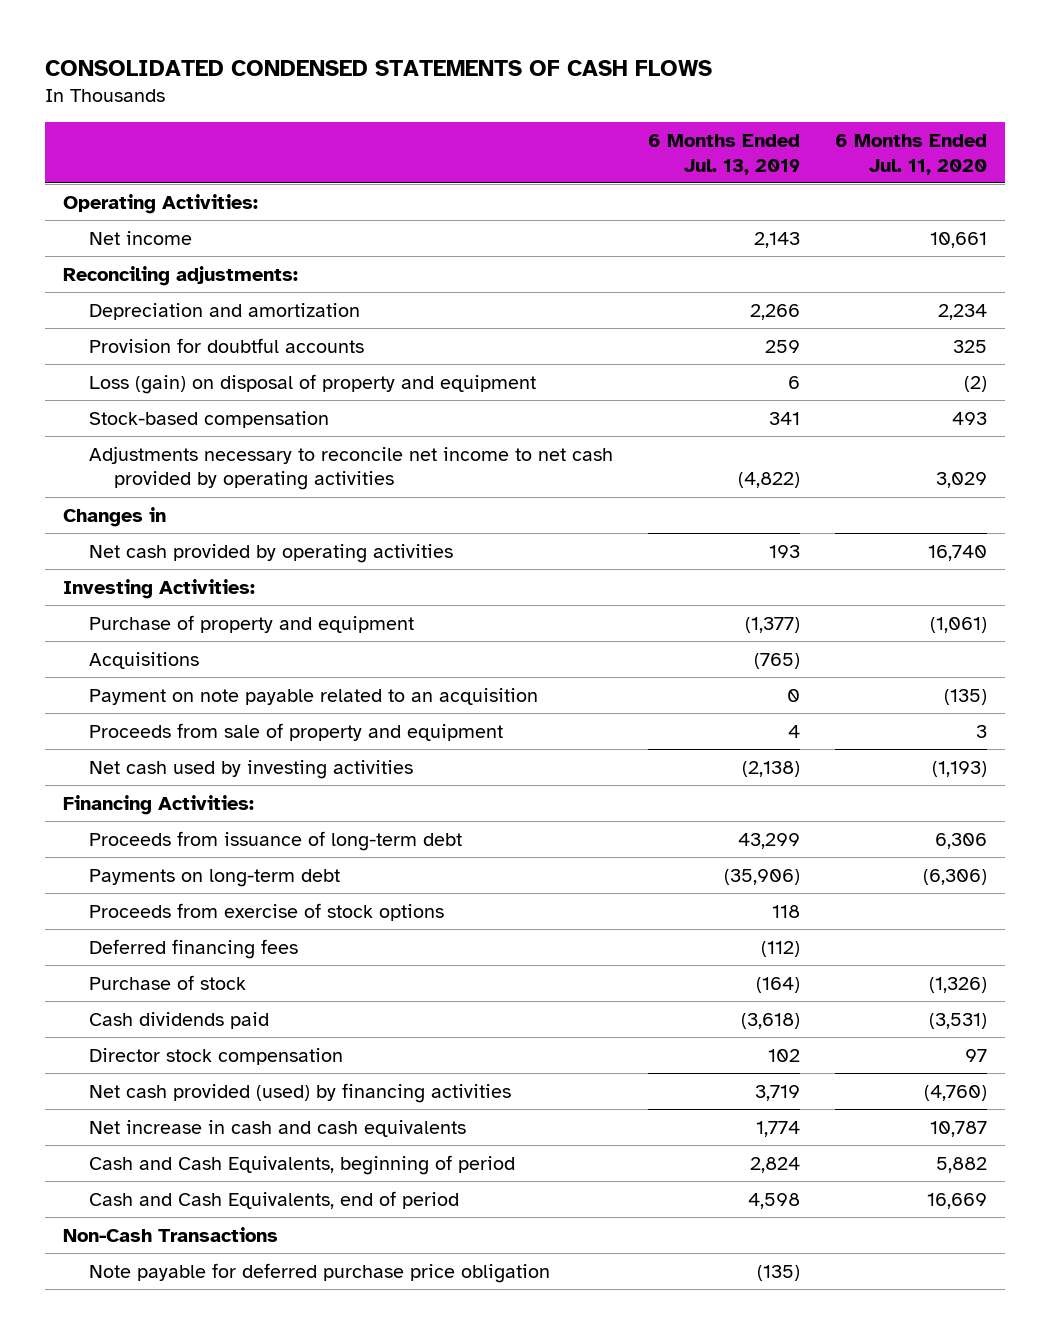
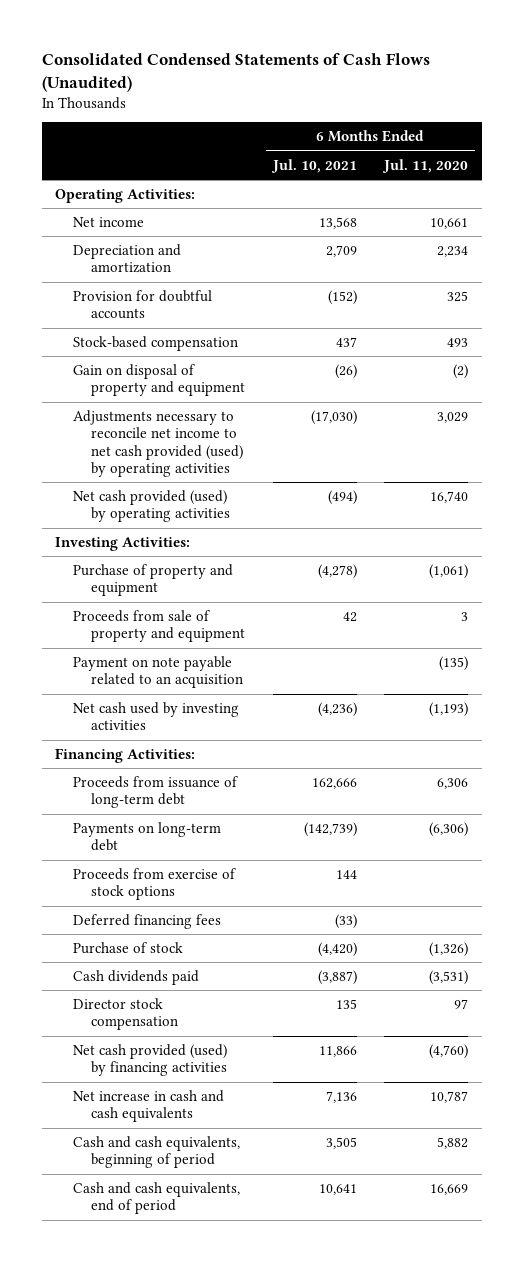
[45,59,713,76] CONSOLIDATED CONDENSED STATEMENTS OF CASH FLOWS -> [41,52,430,92] Consolidated Condensed Statements of Cash Flows (Unaudited)
[647,133,800,175] 6 Months Ended Jul. 13, 2019 -> none
none -> [270,158,357,173] Jul. 10, 2021
[63,265,299,286] Reconciling adjustments: -> none
[88,373,536,394] Loss (gain) on disposal of property and equipment -> none
[63,506,167,527] Changes in -> none
none -> [73,364,246,397] Gain on disposal of property and equipment
[88,445,613,491] Adjustments necessary to reconcile net income to net cash provided by operating activities -> [73,410,244,477] Adjustments necessary to reconcile net income to net cash provided (used) by operating activities
[88,543,453,563] Net cash provided by operating activities -> [73,490,231,523] Net cash provided (used) by operating activities
[88,651,199,669] Acquisitions -> none
[88,687,538,705] Payment on note payable related to an acquisition -> [73,656,244,689] Payment on note payable related to an acquisition
[63,1226,279,1242] Non-Cash Transactions -> none
[88,1262,550,1283] Note payable for deferred purchase price obligation -> none
[88,1154,515,1175] Cash and Cash Equivalents, beginning of period -> [73,1136,241,1169] Cash and cash equivalents, beginning of period
[88,1190,459,1209] Cash and Cash Equivalents, end of period -> [73,1182,241,1215] Cash and cash equivalents, end of period

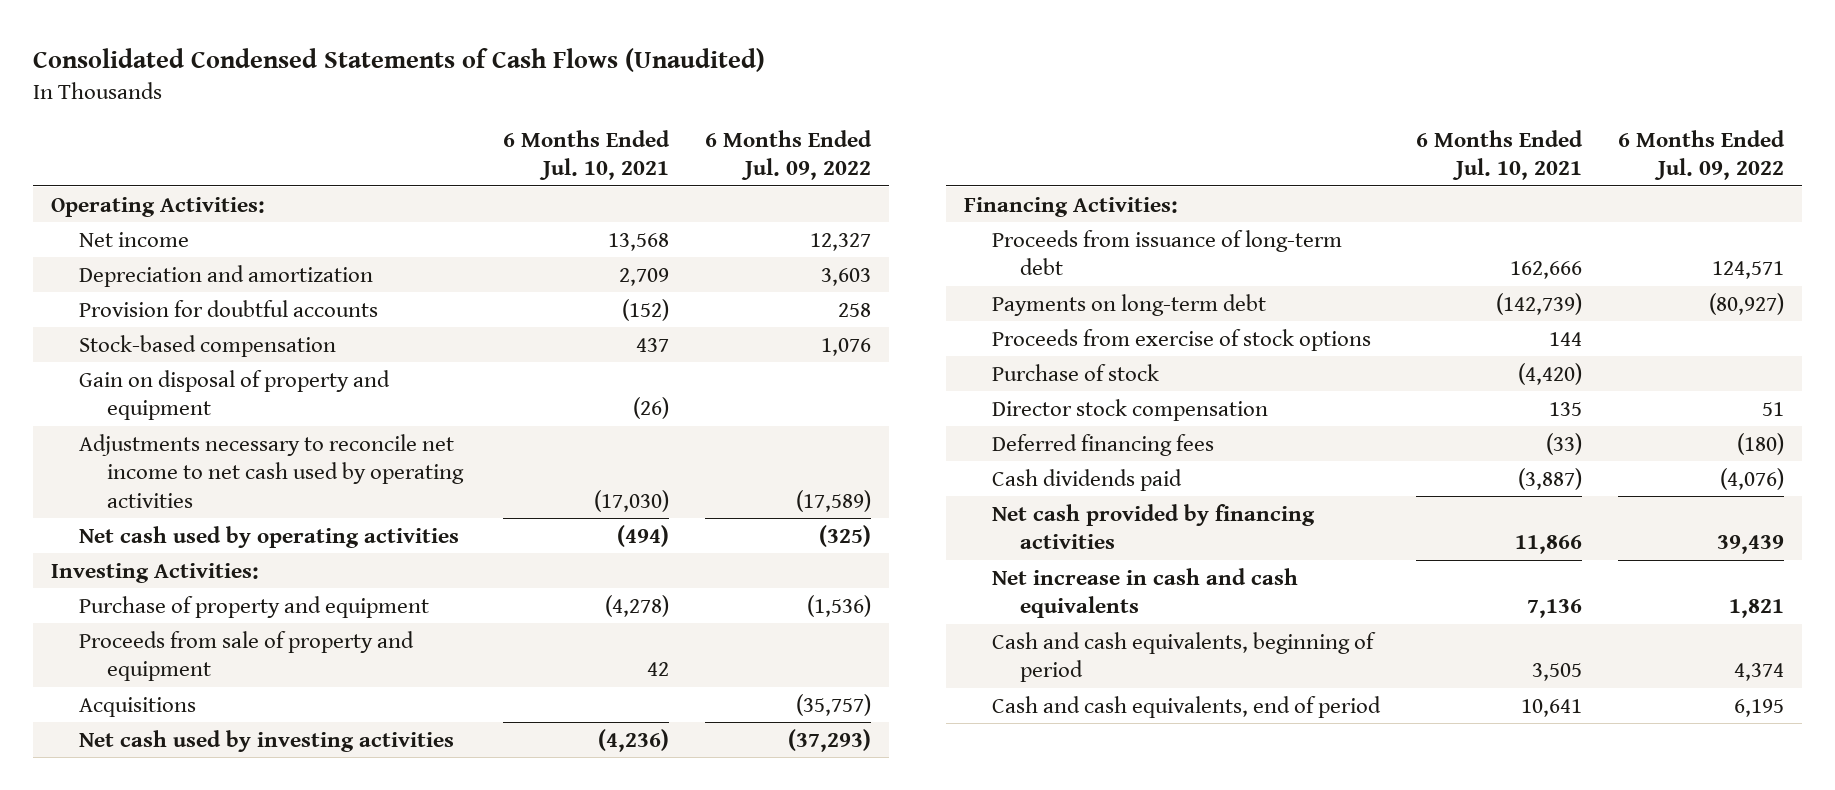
[381,158,468,173] Jul. 11, 2020 -> none
none -> [704,129,872,181] 6 Months Ended Jul. 09, 2022
[73,410,244,477] Adjustments necessary to reconcile net income to net cash provided (used) by operating activities -> [79,433,464,508] Adjustments necessary to reconcile net income to net cash used by operating activities
[73,490,231,523] Net cash provided (used) by operating activities -> [79,525,460,548] Net cash used by operating activities
[73,656,244,689] Payment on note payable related to an acquisition -> none
none -> [79,696,197,717] Acquisitions
[73,914,222,930] Deferred financing fees -> [991,433,1214,456] Deferred financing fees
[73,970,200,986] Cash dividends paid -> [991,468,1182,491] Cash dividends paid
[73,1044,228,1077] Net cash provided (used) by financing activities -> [991,503,1315,550] Net cash provided by financing activities

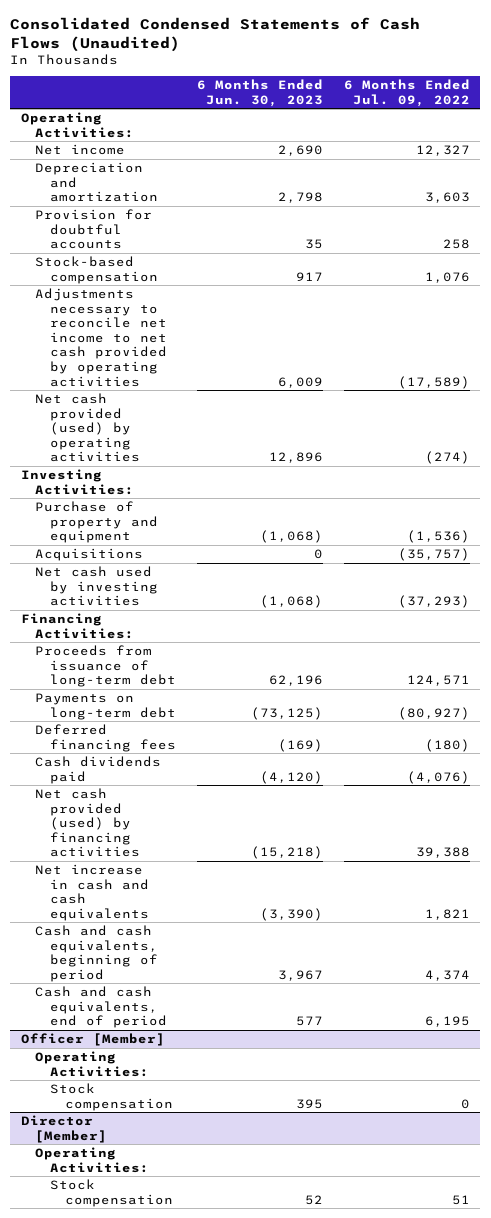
[502,129,670,181] 6 Months Ended Jul. 10, 2021 -> none
none -> [196,79,323,107] 6 Months Ended Jun. 30, 2023
[79,369,391,421] Gain on disposal of property and equipment -> none
[79,433,464,508] Adjustments necessary to reconcile net income to net cash used by operating activities -> [35,288,168,387] Adjustments necessary to reconcile net income to net cash provided by operating activities
[79,525,460,548] Net cash used by operating activities -> [35,393,141,463] Net cash provided (used) by operating activities
[818,524,871,547] (325) -> [424,451,470,465] (274)
[79,630,415,682] Proceeds from sale of property and equipment -> none
[991,328,1371,351] Proceeds from exercise of stock options -> none
[991,363,1159,381] Purchase of stock -> none
[991,398,1268,421] Director stock compensation -> none
[991,503,1315,550] Net cash provided by financing activities -> [35,788,141,858] Net cash provided (used) by financing activities
[1716,535,1784,555] 39,439 -> [415,847,470,859] 39,388
none -> [20,1033,165,1047] Officer [Member]
none -> [35,1051,150,1077] Operating Activities:
none -> [50,1083,173,1111] Stock compensation
none -> [20,1115,108,1143] Director [Member]
none -> [35,1147,150,1173] Operating Activities:
none -> [50,1179,173,1207] Stock compensation

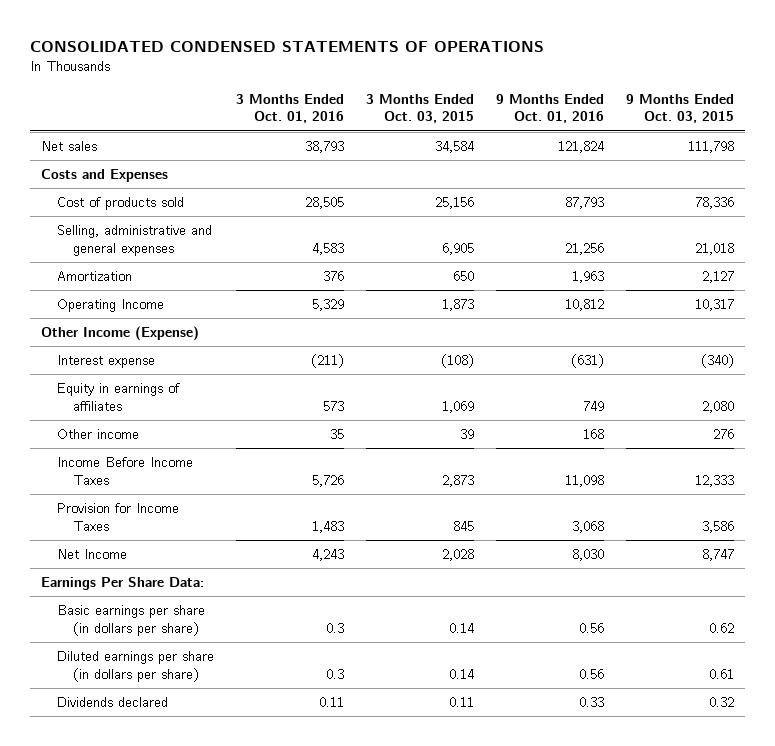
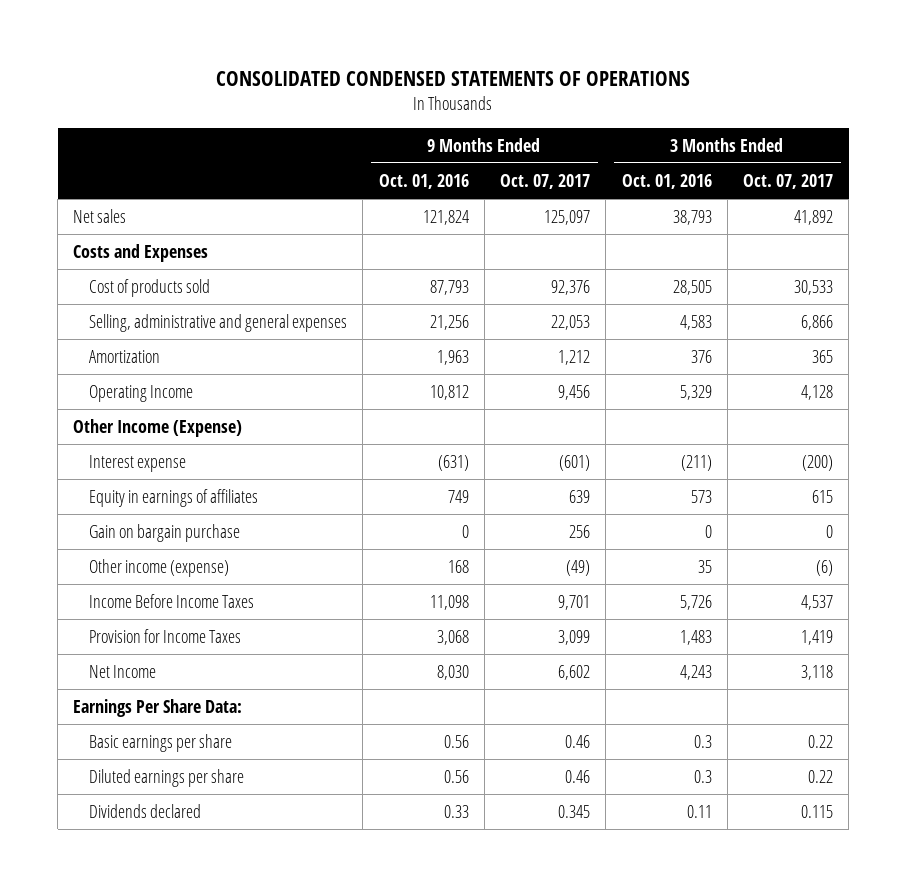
[366,93,475,124] 3 Months Ended Oct. 03, 2015 -> none
[626,93,735,124] 9 Months Ended Oct. 03, 2015 -> none
none -> [500,173,591,189] Oct. 07, 2017
none -> [742,173,833,189] Oct. 07, 2017
none -> [89,523,241,542] Gain on bargain purchase
[57,428,140,439] Other income -> [89,558,230,577] Other income (expense)
[57,604,206,636] Basic earnings per share (in dollars per share) -> [89,733,233,752] Basic earnings per share
[57,650,215,682] Diluted earnings per share (in dollars per share) -> [89,768,245,787] Diluted earnings per share

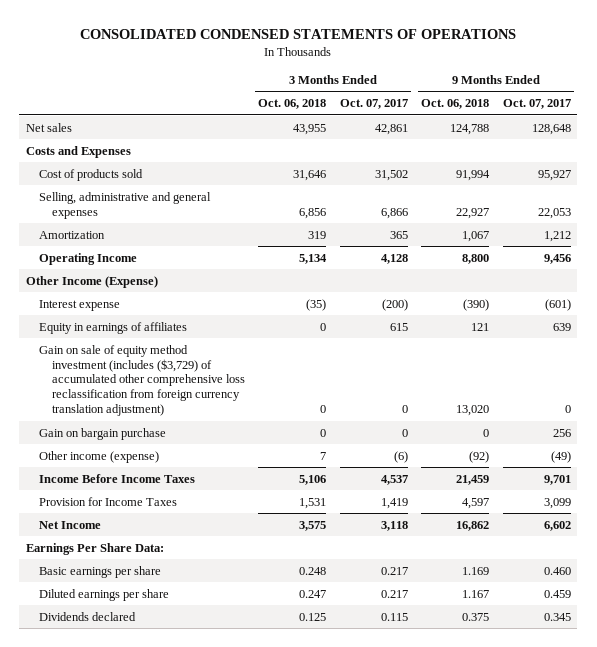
[378,173,469,189] Oct. 01, 2016 -> none
[621,173,712,189] Oct. 01, 2016 -> none
none -> [258,99,327,110] Oct. 06, 2018
none -> [421,99,490,110] Oct. 06, 2018
[544,209,591,225] 125,097 -> [531,123,571,135] 128,648
[793,209,833,225] 41,892 -> [374,123,408,135] 42,861
[551,279,591,295] 92,376 -> [537,169,571,181] 95,927
[793,279,833,295] 30,533 -> [374,169,408,181] 31,502
none -> [38,344,245,417] Gain on sale of equity method investment (includes ($3,729) of accumulated other comprehensive loss reclassification from foreign currency translation adjustment)
[565,734,591,748] 0.46 -> [543,566,571,575] 0.460
[807,734,833,748] 0.22 -> [380,566,408,575] 0.217
[565,769,591,783] 0.46 -> [543,589,571,598] 0.459
[807,769,833,783] 0.22 -> [380,589,408,598] 0.217

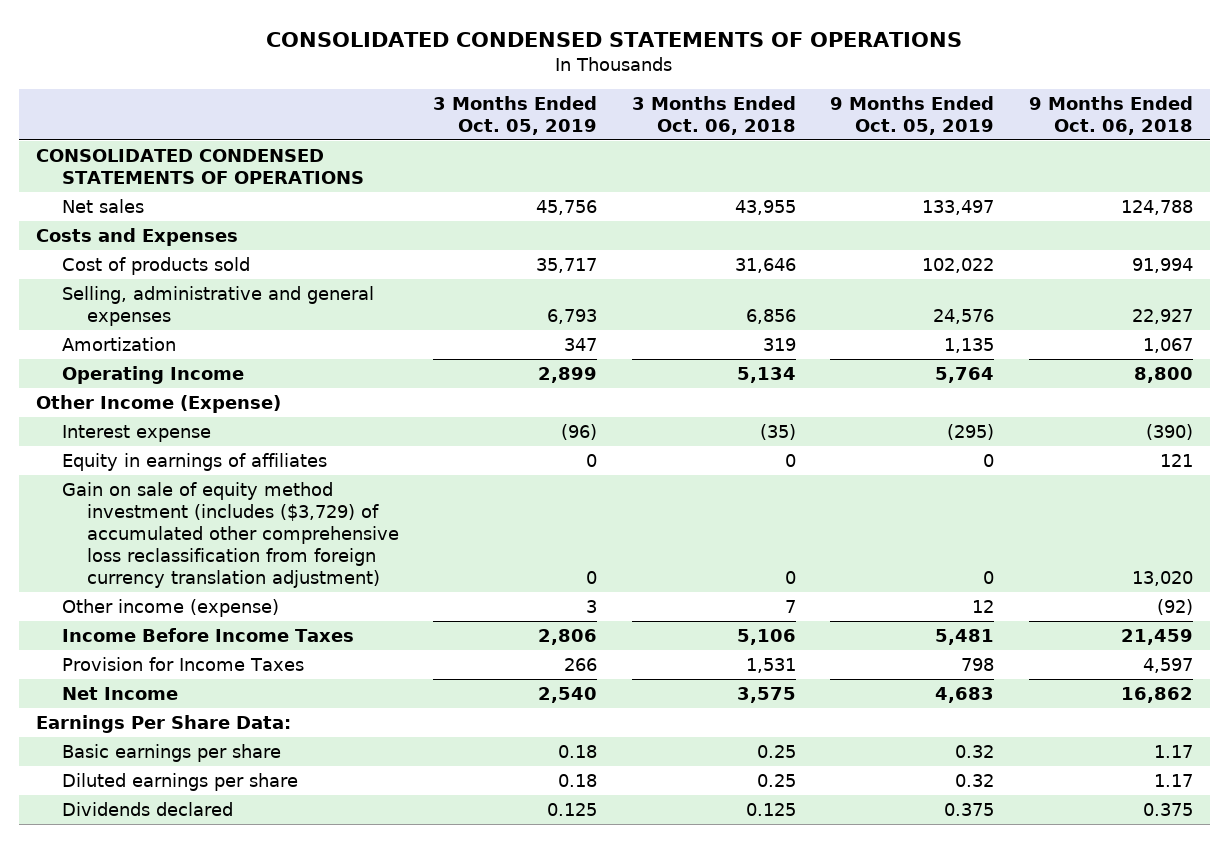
[339,99,408,110] Oct. 07, 2017 -> none
[502,99,571,110] Oct. 07, 2017 -> none
none -> [433,96,598,135] 3 Months Ended Oct. 05, 2019
none -> [830,96,995,135] 9 Months Ended Oct. 05, 2019
none -> [36,149,364,184] CONSOLIDATED CONDENSED STATEMENTS OF OPERATIONS
[38,427,166,440] Gain on bargain purchase -> none
[299,566,327,575] 0.248 -> [756,745,796,759] 0.25
[462,566,490,575] 1.169 -> [1153,745,1193,759] 1.17
[299,589,327,598] 0.247 -> [756,774,796,788] 0.25
[462,589,490,598] 1.167 -> [1153,774,1193,788] 1.17

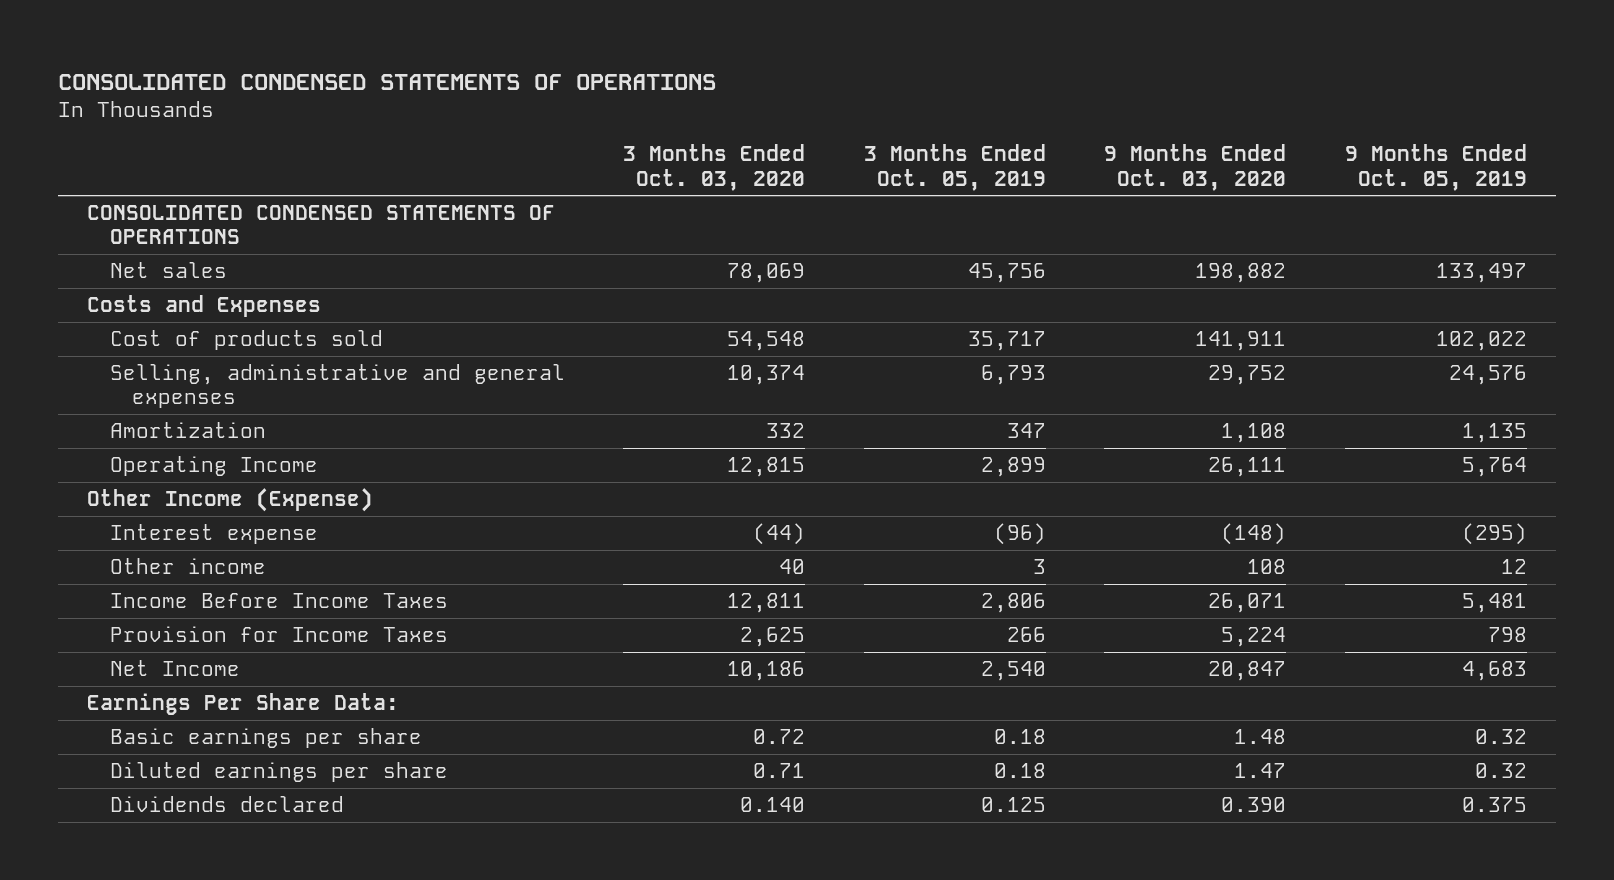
[631,96,796,135] 3 Months Ended Oct. 06, 2018 -> none
[1028,96,1193,135] 9 Months Ended Oct. 06, 2018 -> none
none -> [623,144,806,191] 3 Months Ended Oct. 03, 2020
none -> [1104,144,1287,191] 9 Months Ended Oct. 03, 2020
[61,453,327,472] Equity in earnings of affiliates -> none
[61,482,399,588] Gain on sale of equity method investment (includes ($3,729) of accumulated other comprehensive loss reclassification from foreign currency translation adjustment) -> none
[61,599,279,618] Other income (expense) -> [109,557,266,574] Other income

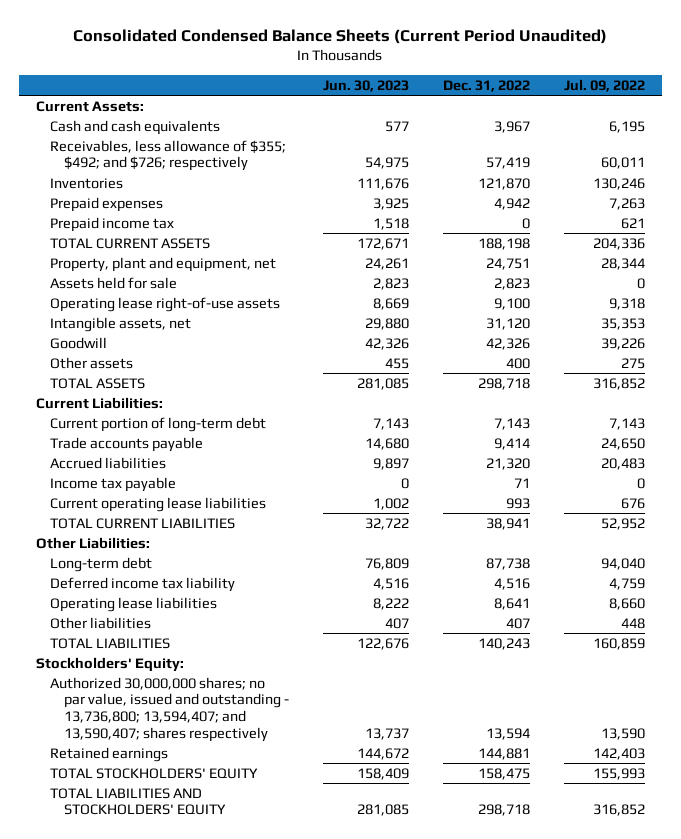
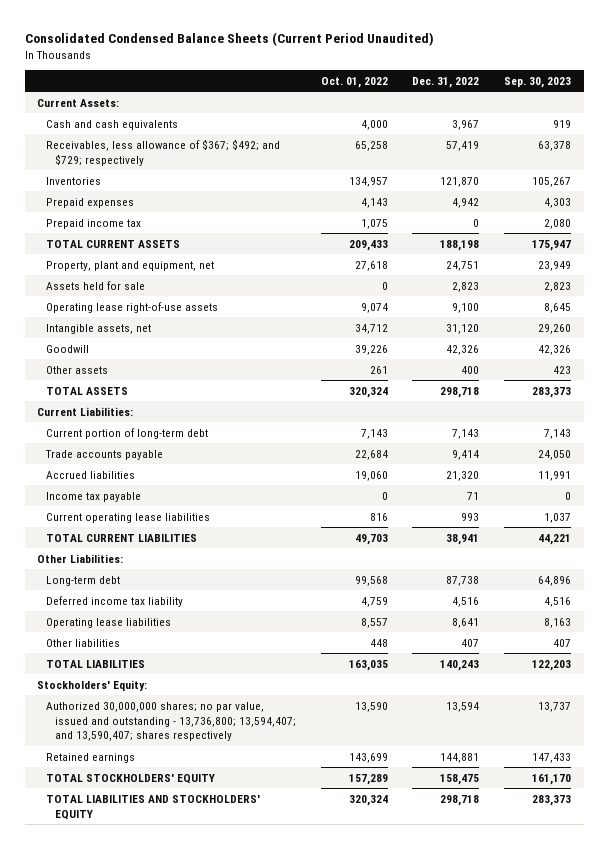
[322,79,409,92] Jun. 30, 2023 -> none
[564,78,646,92] Jul. 09, 2022 -> none
none -> [320,76,388,88] Oct. 01, 2022
none -> [504,76,572,88] Sep. 30, 2023
[49,139,286,172] Receivables, less allowance of $355; $492; and $726; respectively -> [46,138,281,166] Receivables, less allowance of $367; $492; and $729; respectively

